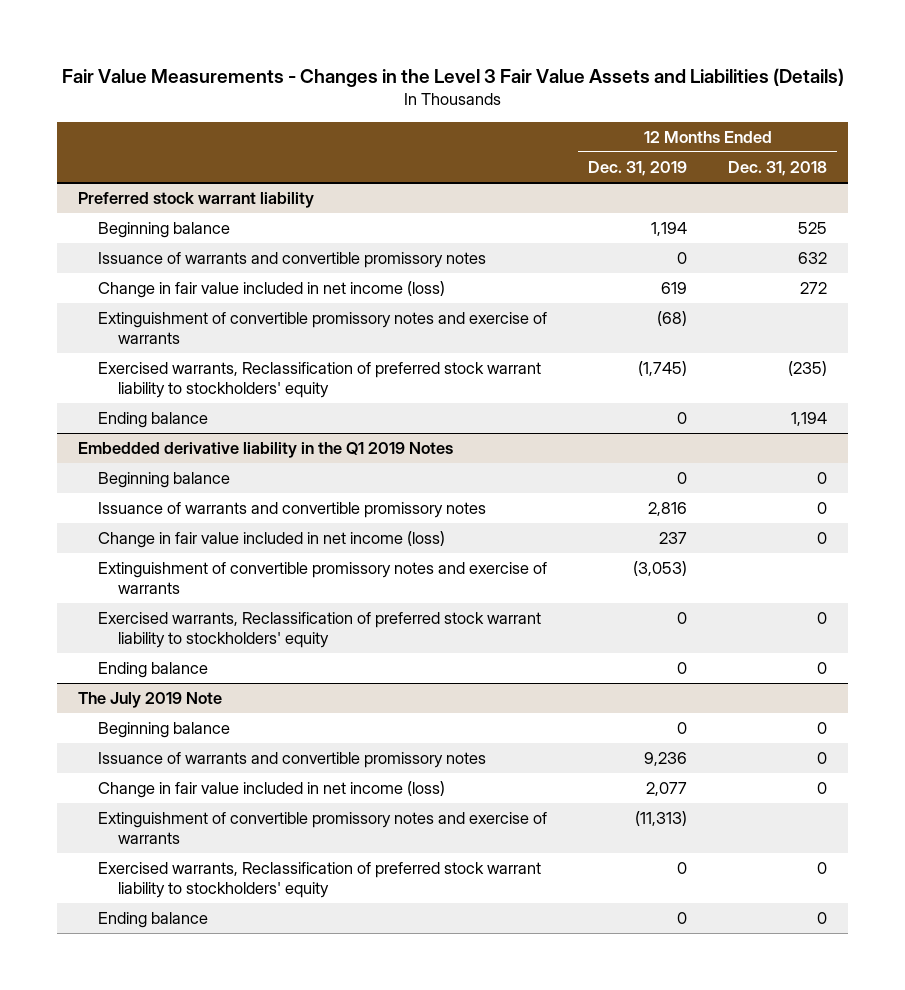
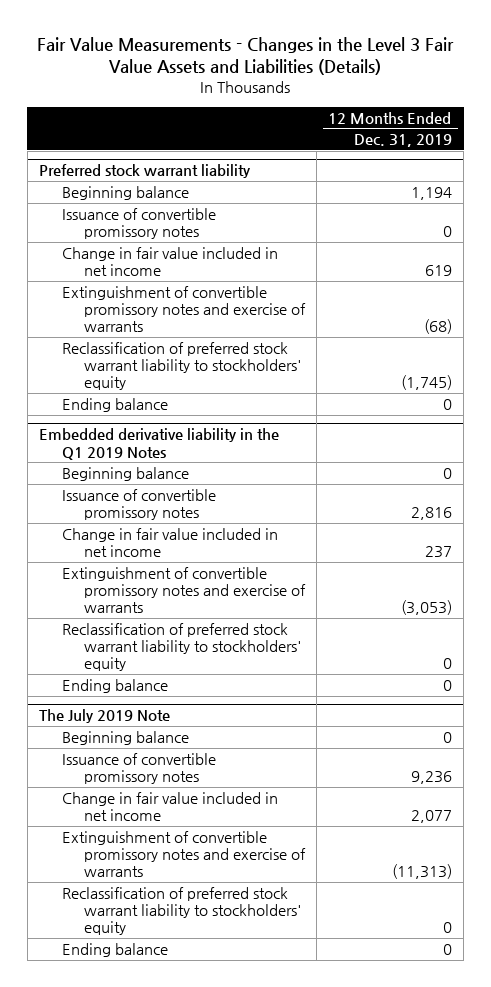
[728,161,828,177] Dec. 31, 2018 -> none
[97,252,486,269] Issuance of warrants and convertible promissory notes -> [61,207,216,240] Issuance of convertible promissory notes
[97,281,445,299] Change in fair value included in net income (loss) -> [61,246,278,277] Change in fair value included in net income
[97,362,541,398] Exercised warrants, Reclassification of preferred stock warrant liability to stockholders' equity -> [61,341,303,391] Reclassification of preferred stock warrant liability to stockholders' equity
[97,502,486,519] Issuance of warrants and convertible promissory notes -> [61,488,216,521] Issuance of convertible promissory notes
[97,531,445,549] Change in fair value included in net income (loss) -> [61,527,278,558] Change in fair value included in net income
[97,612,541,648] Exercised warrants, Reclassification of preferred stock warrant liability to stockholders' equity -> [61,622,303,672] Reclassification of preferred stock warrant liability to stockholders' equity
[97,752,486,769] Issuance of warrants and convertible promissory notes -> [61,752,216,785] Issuance of convertible promissory notes
[97,781,445,799] Change in fair value included in net income (loss) -> [61,791,278,822] Change in fair value included in net income
[97,862,541,898] Exercised warrants, Reclassification of preferred stock warrant liability to stockholders' equity -> [61,886,303,936] Reclassification of preferred stock warrant liability to stockholders' equity

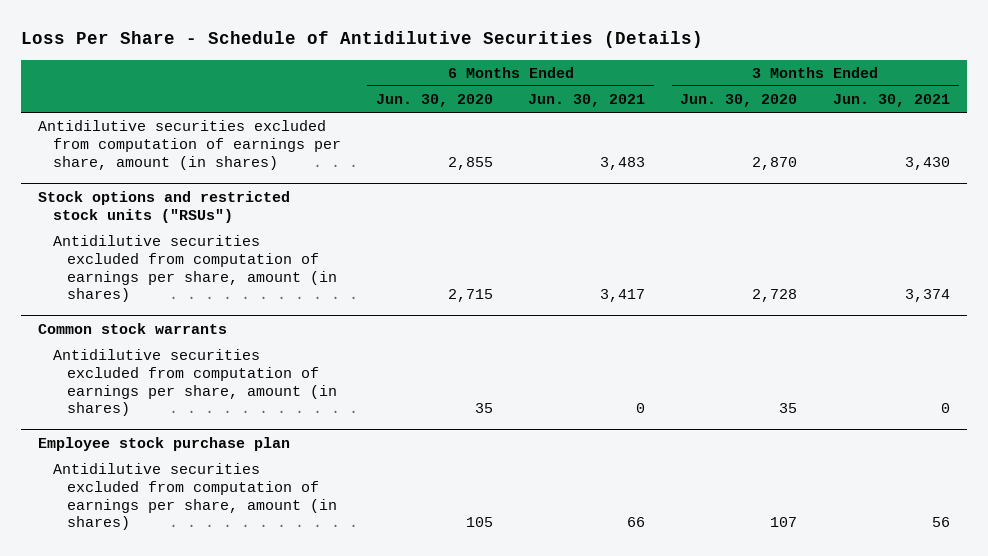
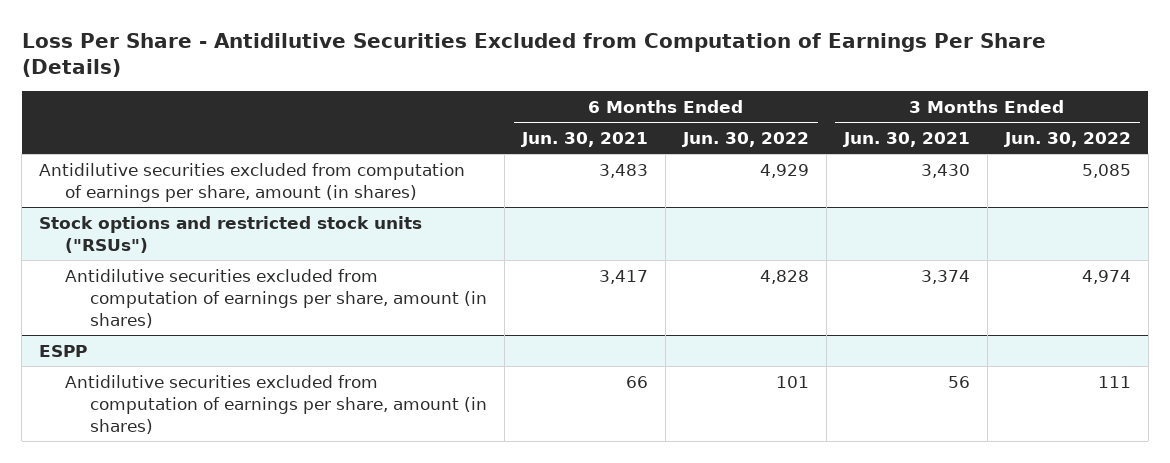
[20,31,703,49] Loss Per Share - Schedule of Antidilutive Securities (Details) -> [21,32,1046,78] Loss Per Share - Antidilutive Securities Excluded from Computation of Earnings Per Share (Details)
[375,94,493,108] Jun. 30, 2020 -> none
[680,94,798,108] Jun. 30, 2020 -> none
none -> [682,131,810,147] Jun. 30, 2022
none -> [1003,131,1131,147] Jun. 30, 2022
[38,322,228,334] Common stock warrants -> none
[52,349,337,417] Antidilutive securities excluded from computation of earnings per share, amount (in shares) -> none
[38,436,291,451] Employee stock purchase plan -> [39,344,88,357] ESPP

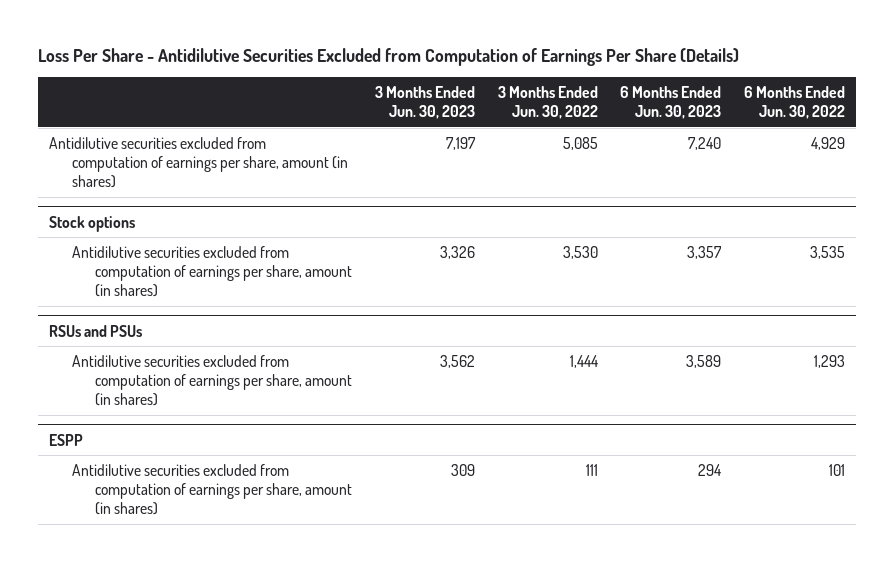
[521,131,649,147] Jun. 30, 2021 -> none
[842,131,970,147] Jun. 30, 2021 -> none
none -> [375,86,476,120] 3 Months Ended Jun. 30, 2023
none -> [620,86,722,120] 6 Months Ended Jun. 30, 2023
[39,215,423,253] Stock options and restricted stock units ("RSUs") -> [49,215,136,232] Stock options
[760,269,810,284] 4,828 -> [809,246,845,260] 3,535
[1081,269,1131,284] 4,974 -> [562,246,598,260] 3,530
none -> [49,324,143,337] RSUs and PSUs
none -> [72,355,353,406] Antidilutive securities excluded from computation of earnings per share, amount (in shares)

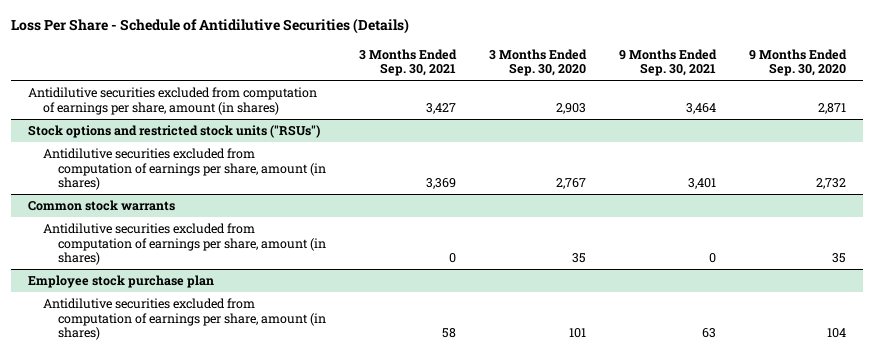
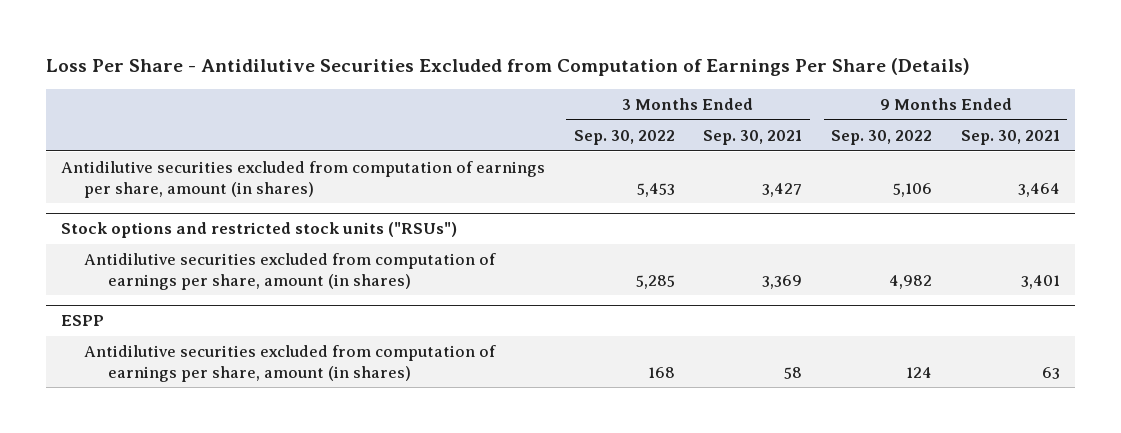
[11,18,410,35] Loss Per Share - Schedule of Antidilutive Securities (Details) -> [46,58,971,77] Loss Per Share - Antidilutive Securities Excluded from Computation of Earnings Per Share (Details)
[489,48,588,77] 3 Months Ended Sep. 30, 2020 -> none
[749,48,848,77] 9 Months Ended Sep. 30, 2020 -> none
none -> [573,129,675,145] Sep. 30, 2022
none -> [831,129,933,145] Sep. 30, 2022
[27,200,175,212] Common stock warrants -> none
[42,223,327,266] Antidilutive securities excluded from computation of earnings per share, amount (in shares) -> none
[27,275,214,289] Employee stock purchase plan -> [60,315,104,327] ESPP

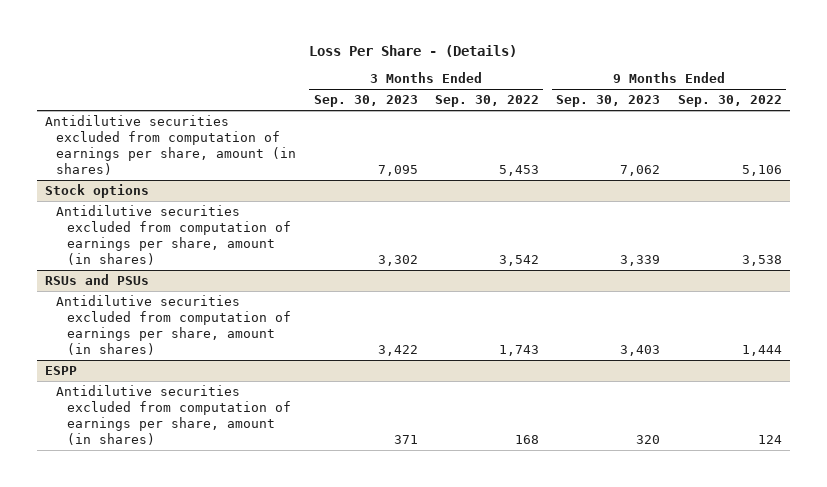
[46,58,971,77] Loss Per Share - Antidilutive Securities Excluded from Computation of Earnings Per Share (Details) -> [309,44,518,57] Loss Per Share - (Details)
[703,129,803,145] Sep. 30, 2021 -> none
[961,129,1061,145] Sep. 30, 2021 -> none
none -> [313,95,418,108] Sep. 30, 2023
none -> [556,95,661,108] Sep. 30, 2023
[60,222,457,239] Stock options and restricted stock units ("RSUs") -> [45,184,150,199] Stock options
[635,274,675,289] 5,285 -> [498,254,539,266] 3,542
[889,274,933,289] 4,982 -> [741,254,782,266] 3,538
none -> [45,274,150,286] RSUs and PSUs
none -> [56,295,292,355] Antidilutive securities excluded from computation of earnings per share, amount (in shares)

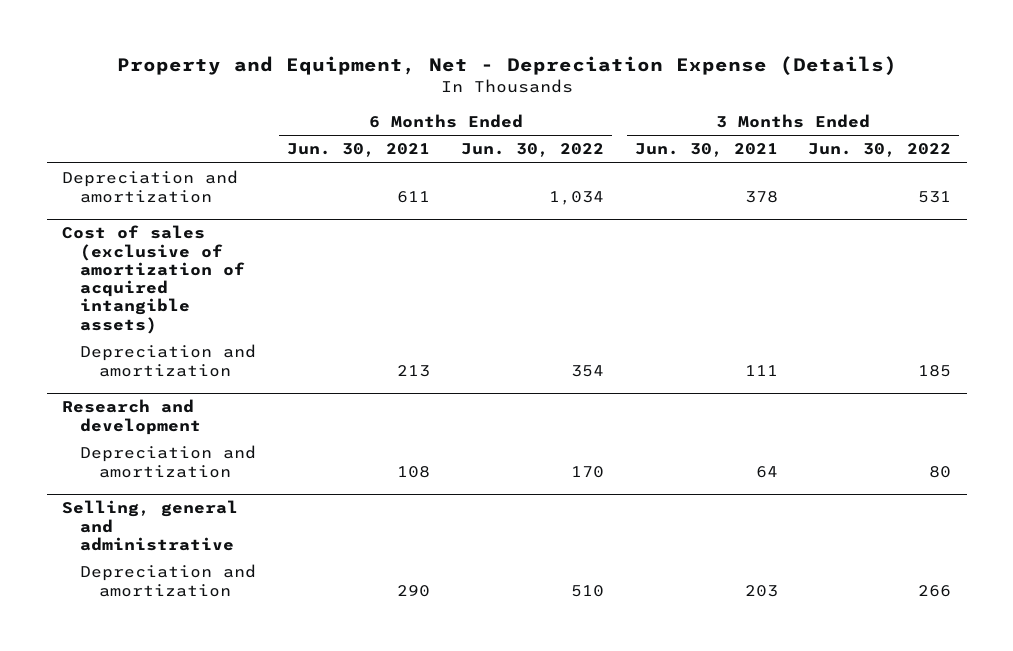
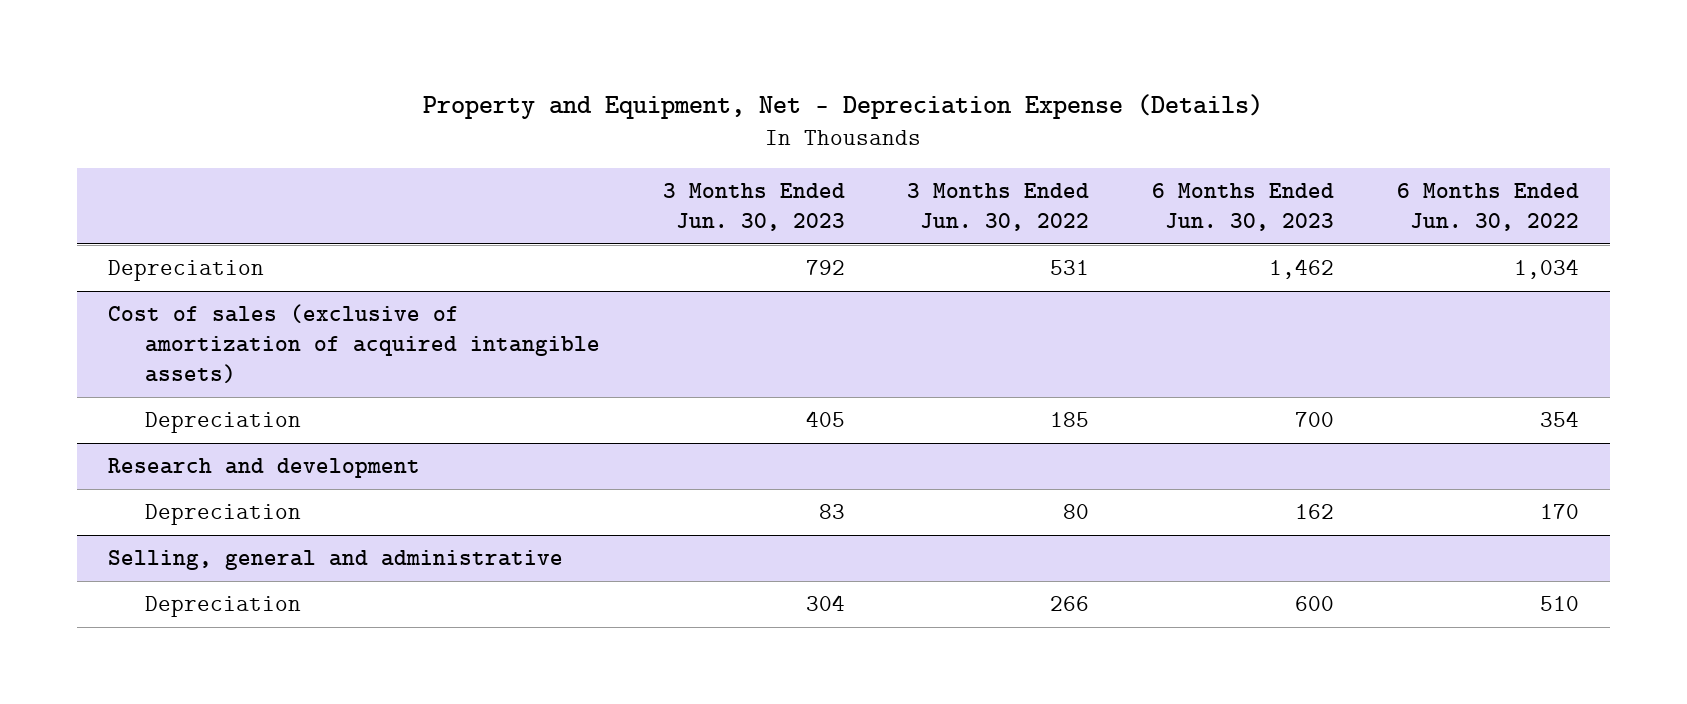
[287,143,431,158] Jun. 30, 2021 -> none
[634,143,778,158] Jun. 30, 2021 -> none
none -> [662,183,845,232] 3 Months Ended Jun. 30, 2023
none -> [1152,183,1335,232] 6 Months Ended Jun. 30, 2023
[62,170,239,203] Depreciation and amortization -> [108,259,265,281] Depreciation
[80,344,257,377] Depreciation and amortization -> [145,411,302,433] Depreciation
[80,445,257,478] Depreciation and amortization -> [145,503,302,525] Depreciation
[80,564,257,597] Depreciation and amortization -> [145,595,302,617] Depreciation

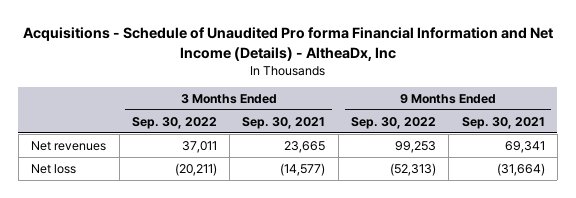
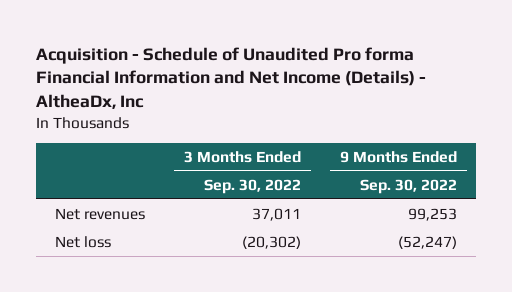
[22,27,553,61] Acquisitions - Schedule of Unaudited Pro forma Financial Information and Net Income (Details) - AltheaDx, Inc -> [35,46,426,110] Acquisition - Schedule of Unaudited Pro forma Financial Information and Net Income (Details) - AltheaDx, Inc
[242,116,326,129] Sep. 30, 2021 -> none
[461,116,545,129] Sep. 30, 2021 -> none
[174,162,217,176] (20,211) -> [242,235,302,249] (20,302)
[389,162,436,176] (52,313) -> [398,235,458,249] (52,247)

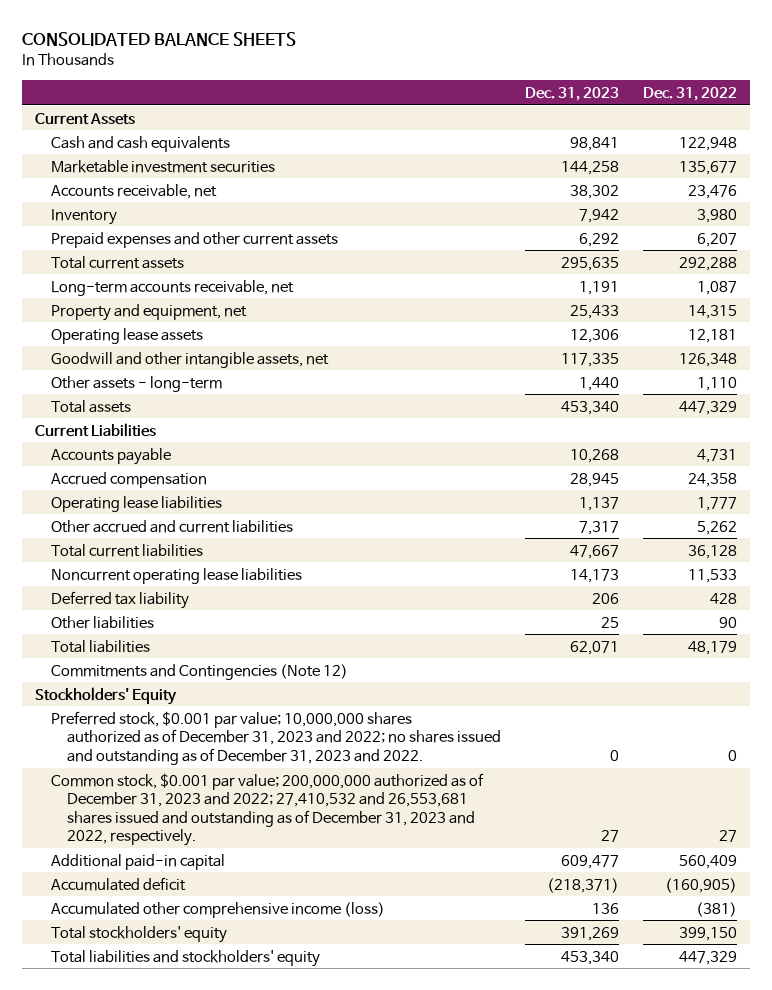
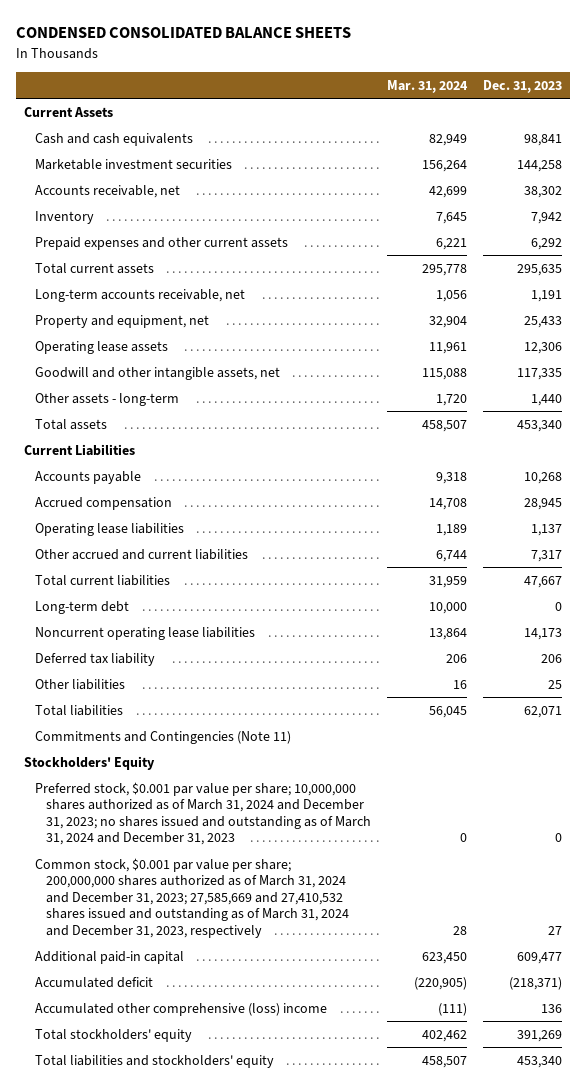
[22,32,297,47] CONSOLIDATED BALANCE SHEETS -> [16,27,352,39] CONDENSED CONSOLIDATED BALANCE SHEETS
[643,86,738,101] Dec. 31, 2022 -> none
none -> [386,79,468,93] Mar. 31, 2024
none -> [35,600,130,614] Long-term debt
[50,663,348,680] Commitments and Contingencies (Note 12) -> [35,730,292,744] Commitments and Contingencies (Note 11)
[50,710,501,765] Preferred stock, $0.001 par value; 10,000,000 shares authorized as of December 31, 2023 and 2022; no shares issued and outstanding as of December 31, 2023 and 2022. -> [35,781,371,846] Preferred stock, $0.001 par value per share; 10,000,000 shares authorized as of March 31, 2024 and December 31, 2023; no shares issued and outstanding as of March 31, 2024 and December 31, 2023
[50,772,484,847] Common stock, $0.001 par value; 200,000,000 authorized as of December 31, 2023 and 2022; 27,410,532 and 26,553,681 shares issued and outstanding as of December 31, 2023 and 2022, respectively. -> [35,857,349,938] Common stock, $0.001 par value per share; 200,000,000 shares authorized as of March 31, 2024 and December 31, 2023; 27,585,669 and 27,410,532 shares issued and outstanding as of March 31, 2024 and December 31, 2023, respectively
[50,901,385,918] Accumulated other comprehensive income (loss) -> [35,1002,328,1016] Accumulated other comprehensive (loss) income

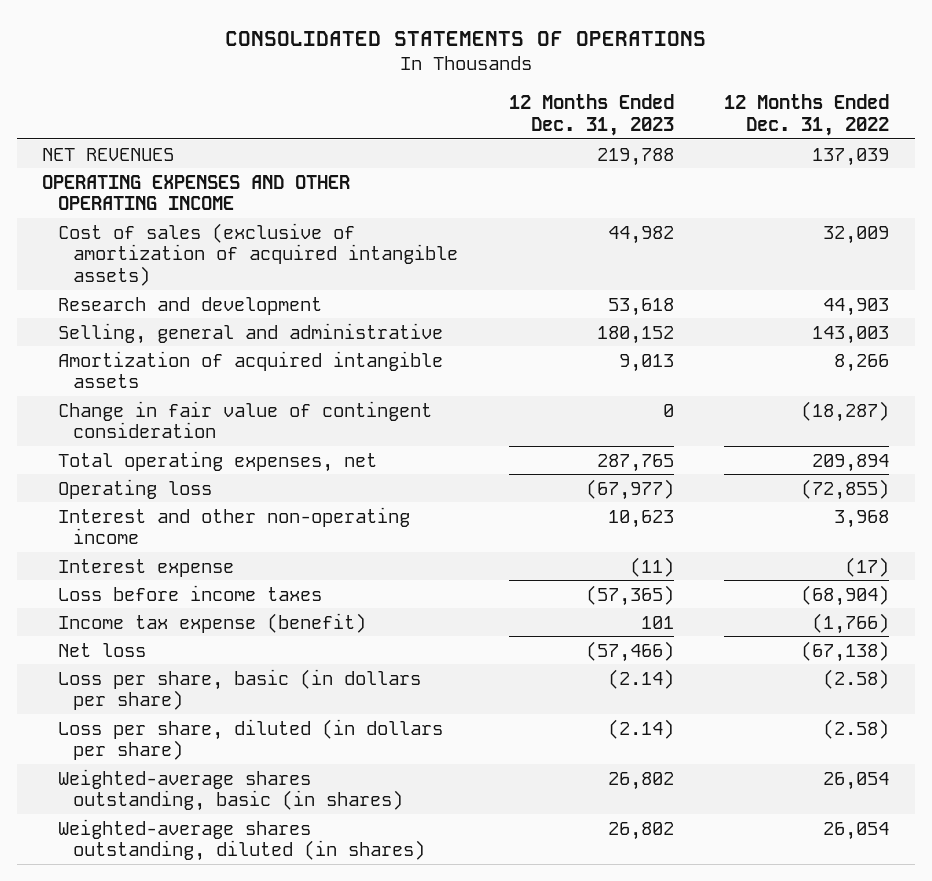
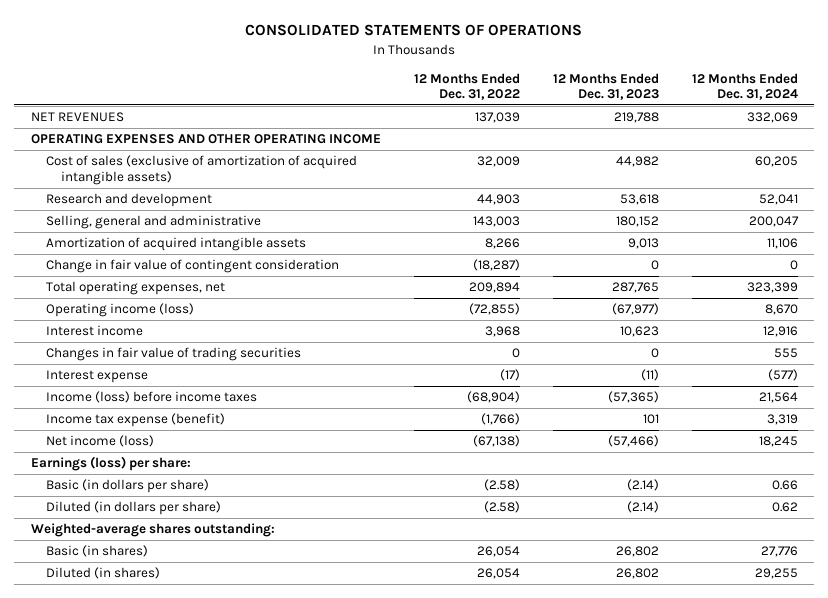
none -> [691,72,798,101] 12 Months Ended Dec. 31, 2024
[57,478,212,499] Operating loss -> [46,303,195,318] Operating income (loss)
[57,506,410,545] Interest and other non-operating income -> [46,325,144,337] Interest income
none -> [46,347,302,362] Changes in fair value of trading securities
[57,584,322,601] Loss before income taxes -> [46,391,258,404] Income (loss) before income taxes
[57,642,146,657] Net loss -> [46,435,155,448] Net income (loss)
none -> [30,456,191,472] Earnings (loss) per share:
[57,668,421,711] Loss per share, basic (in dollars per share) -> [46,479,210,494] Basic (in dollars per share)
[57,718,443,761] Loss per share, diluted (in dollars per share) -> [46,501,222,516] Diluted (in dollars per share)
none -> [30,523,275,538] Weighted-average shares outstanding:
[57,768,403,812] Weighted-average shares outstanding, basic (in shares) -> [46,545,149,558] Basic (in shares)
[57,818,425,862] Weighted-average shares outstanding, diluted (in shares) -> [46,567,161,580] Diluted (in shares)

